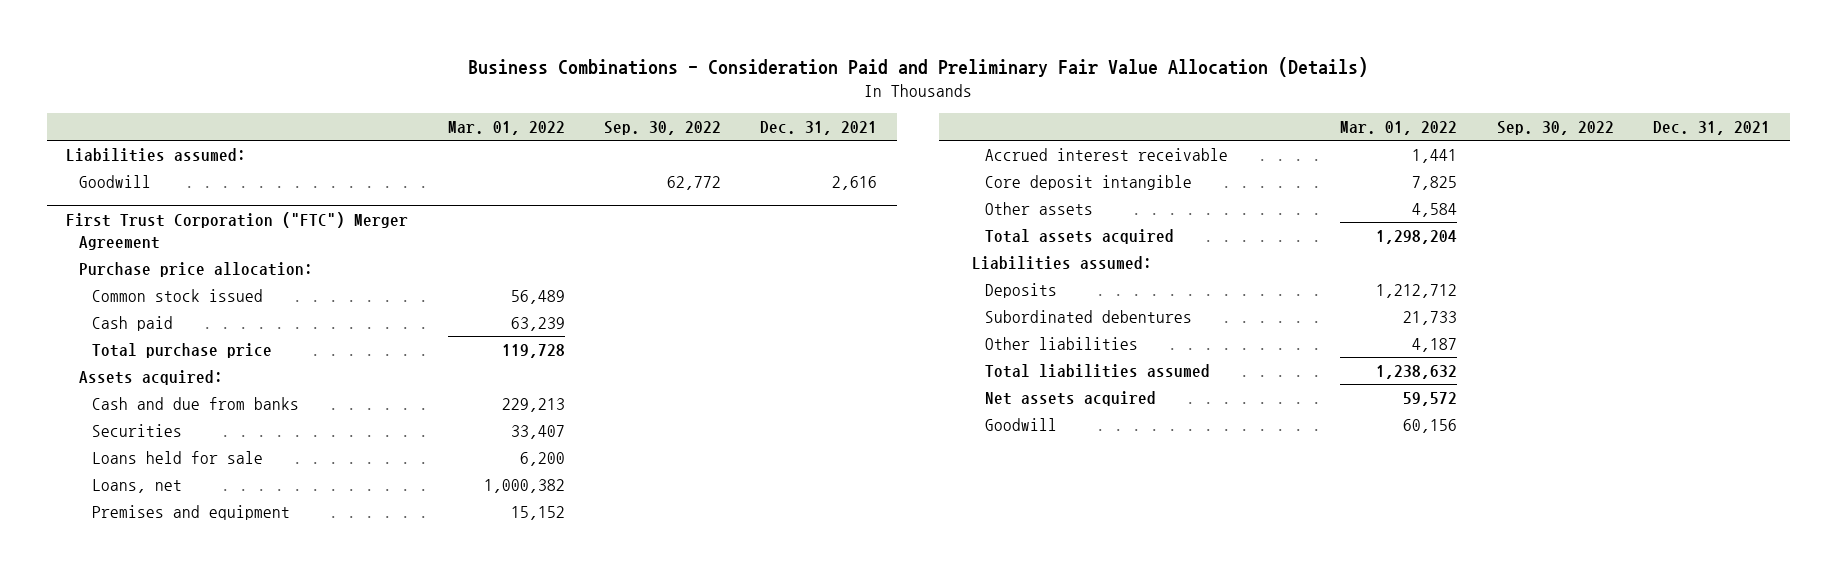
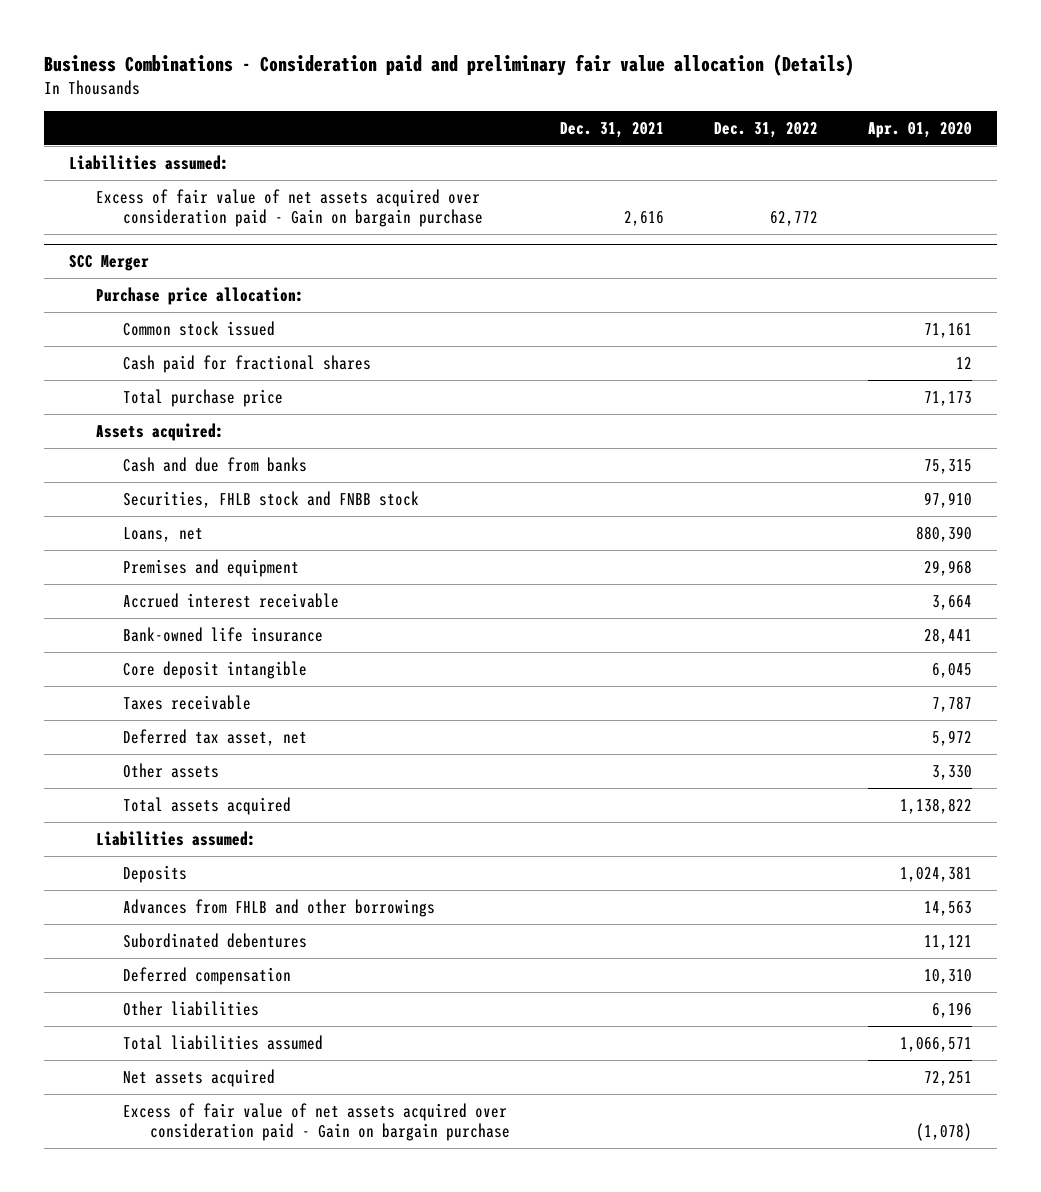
[468,57,1369,78] Business Combinations - Consideration Paid and Preliminary Fair Value Allocation (Details) -> [43,53,854,76] Business Combinations - Consideration paid and preliminary fair value allocation (Details)
[447,121,565,136] Mar. 01, 2022 -> none
[603,121,721,136] Sep. 30, 2022 -> none
none -> [713,122,818,139] Dec. 31, 2022
none -> [867,122,972,139] Apr. 01, 2020
[66,211,409,250] First Trust Corporation ("FTC") Merger Agreement -> none
[79,261,314,277] Purchase price allocation: -> none
[92,288,264,302] Common stock issued -> none
[92,315,174,331] Cash paid -> none
[92,342,273,358] Total purchase price -> none
[79,369,224,385] Assets acquired: -> none
[92,396,300,410] Cash and due from banks -> none
[92,423,183,437] Securities -> none
[92,450,264,464] Loans held for sale -> none
[92,478,183,493] Loans, net -> none
[92,504,291,520] Premises and equipment -> none
[985,147,1229,161] Accrued interest receivable -> none
[985,174,1193,190] Core deposit intangible -> none
[985,201,1094,215] Other assets -> none
[985,228,1175,244] Total assets acquired -> none
[972,255,1153,270] Liabilities assumed: -> none
[985,282,1058,298] Deposits -> none
[985,309,1193,323] Subordinated debentures -> none
[985,336,1139,350] Other liabilities -> none
[985,363,1211,378] Total liabilities assumed -> none
[985,390,1157,406] Net assets acquired -> none
[985,417,1058,431] Goodwill -> none
[79,174,152,188] Goodwill -> [95,188,484,227] Excess of fair value of net assets acquired over consideration paid - Gain on bargain purchase
none -> [68,254,149,271] SCC Merger
none -> [95,286,304,305] Purchase price allocation:
none -> [123,320,276,336] Common stock issued
none -> [123,354,372,373] Cash paid for fractional shares
none -> [123,388,284,407] Total purchase price
none -> [95,422,224,441] Assets acquired:
none -> [123,456,308,472] Cash and due from banks
none -> [123,490,420,508] Securities, FHLB stock and FNBB stock
none -> [123,526,204,542] Loans, net
none -> [123,558,300,577] Premises and equipment
none -> [123,592,340,608] Accrued interest receivable
none -> [123,626,324,642] Bank-owned life insurance
none -> [123,660,308,679] Core deposit intangible
none -> [123,694,252,710] Taxes receivable
none -> [123,728,308,746] Deferred tax asset, net
none -> [123,762,220,778] Other assets
none -> [123,796,292,815] Total assets acquired
none -> [95,830,256,846] Liabilities assumed:
none -> [123,864,188,883] Deposits
none -> [123,898,436,917] Advances from FHLB and other borrowings
none -> [123,932,308,948] Subordinated debentures
none -> [123,966,292,985] Deferred compensation
none -> [123,1000,260,1016] Other liabilities
none -> [123,1034,324,1050] Total liabilities assumed
none -> [123,1068,276,1087] Net assets acquired
none -> [123,1102,511,1141] Excess of fair value of net assets acquired over consideration paid - Gain on bargain purchase

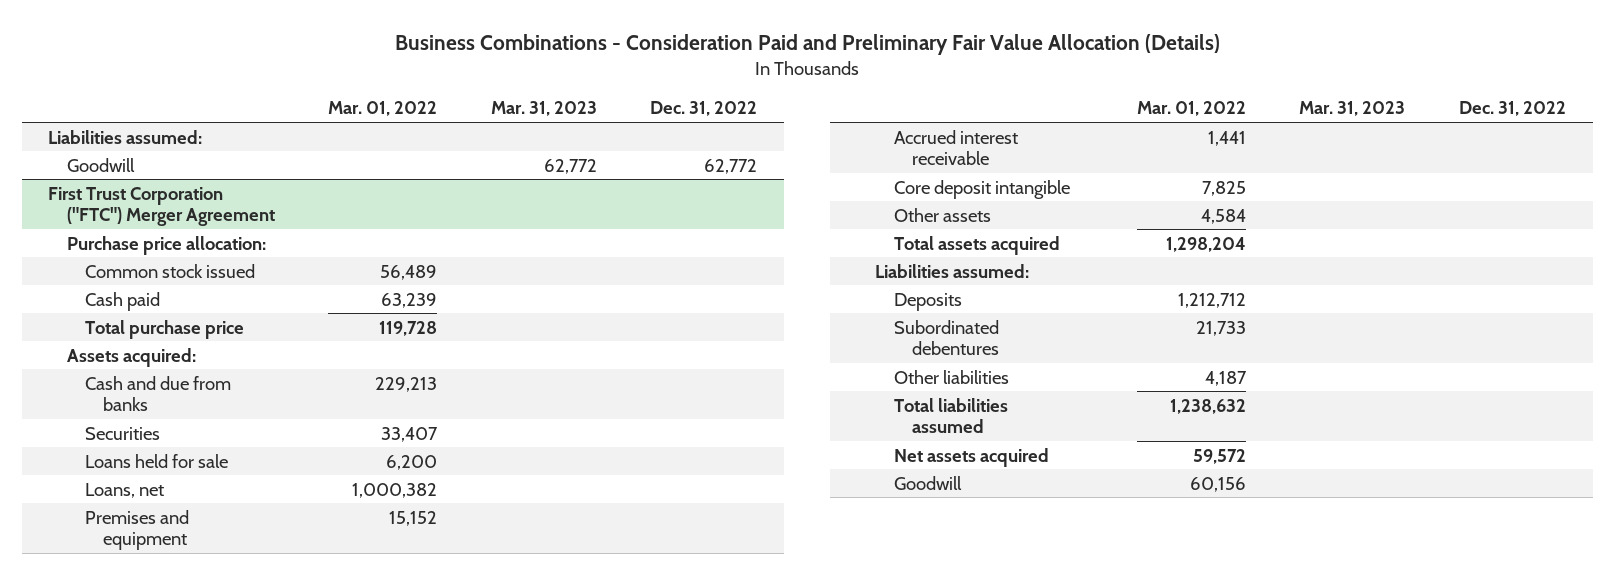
[43,53,854,76] Business Combinations - Consideration paid and preliminary fair value allocation (Details) -> [395,34,1221,56] Business Combinations - Consideration Paid and Preliminary Fair Value Allocation (Details)
[560,122,665,139] Dec. 31, 2021 -> none
[867,122,972,139] Apr. 01, 2020 -> none
none -> [328,101,438,117] Mar. 01, 2022
none -> [490,101,597,117] Mar. 31, 2023
[68,254,149,271] SCC Merger -> none
[95,286,304,305] Purchase price allocation: -> none
[123,320,276,336] Common stock issued -> none
[123,354,372,373] Cash paid for fractional shares -> none
[123,388,284,407] Total purchase price -> none
[95,422,224,441] Assets acquired: -> none
[123,456,308,472] Cash and due from banks -> none
[123,490,420,508] Securities, FHLB stock and FNBB stock -> none
[123,526,204,542] Loans, net -> none
[123,558,300,577] Premises and equipment -> none
[123,592,340,608] Accrued interest receivable -> none
[123,626,324,642] Bank-owned life insurance -> none
[123,660,308,679] Core deposit intangible -> none
[123,694,252,710] Taxes receivable -> none
[123,728,308,746] Deferred tax asset, net -> none
[123,762,220,778] Other assets -> none
[123,796,292,815] Total assets acquired -> none
[95,830,256,846] Liabilities assumed: -> none
[123,864,188,883] Deposits -> none
[123,898,436,917] Advances from FHLB and other borrowings -> none
[123,932,308,948] Subordinated debentures -> none
[123,966,292,985] Deferred compensation -> none
[123,1000,260,1016] Other liabilities -> none
[123,1034,324,1050] Total liabilities assumed -> none
[123,1068,276,1087] Net assets acquired -> none
[123,1102,511,1141] Excess of fair value of net assets acquired over consideration paid - Gain on bargain purchase -> none
[95,188,484,227] Excess of fair value of net assets acquired over consideration paid - Gain on bargain purchase -> [66,157,135,172] Goodwill
none -> [48,186,275,226] First Trust Corporation ("FTC") Merger Agreement
none -> [66,235,266,255] Purchase price allocation:
none -> [85,263,256,278] Common stock issued
none -> [85,291,161,311] Cash paid
none -> [85,319,245,339] Total purchase price
none -> [66,347,196,367] Assets acquired:
none -> [85,375,232,411] Cash and due from banks
none -> [85,426,161,440] Securities
none -> [85,453,229,468] Loans held for sale
none -> [85,482,165,498] Loans, net
none -> [85,509,190,550] Premises and equipment
none -> [893,129,1018,165] Accrued interest receivable
none -> [893,179,1070,199] Core deposit intangible
none -> [893,207,991,222] Other assets
none -> [893,235,1060,255] Total assets acquired
none -> [875,263,1030,278] Liabilities assumed:
none -> [893,292,962,311] Deposits
none -> [893,319,1000,355] Subordinated debentures
none -> [893,369,1009,384] Other liabilities
none -> [893,397,1008,433] Total liabilities assumed
none -> [893,447,1049,467] Net assets acquired
none -> [893,475,962,490] Goodwill

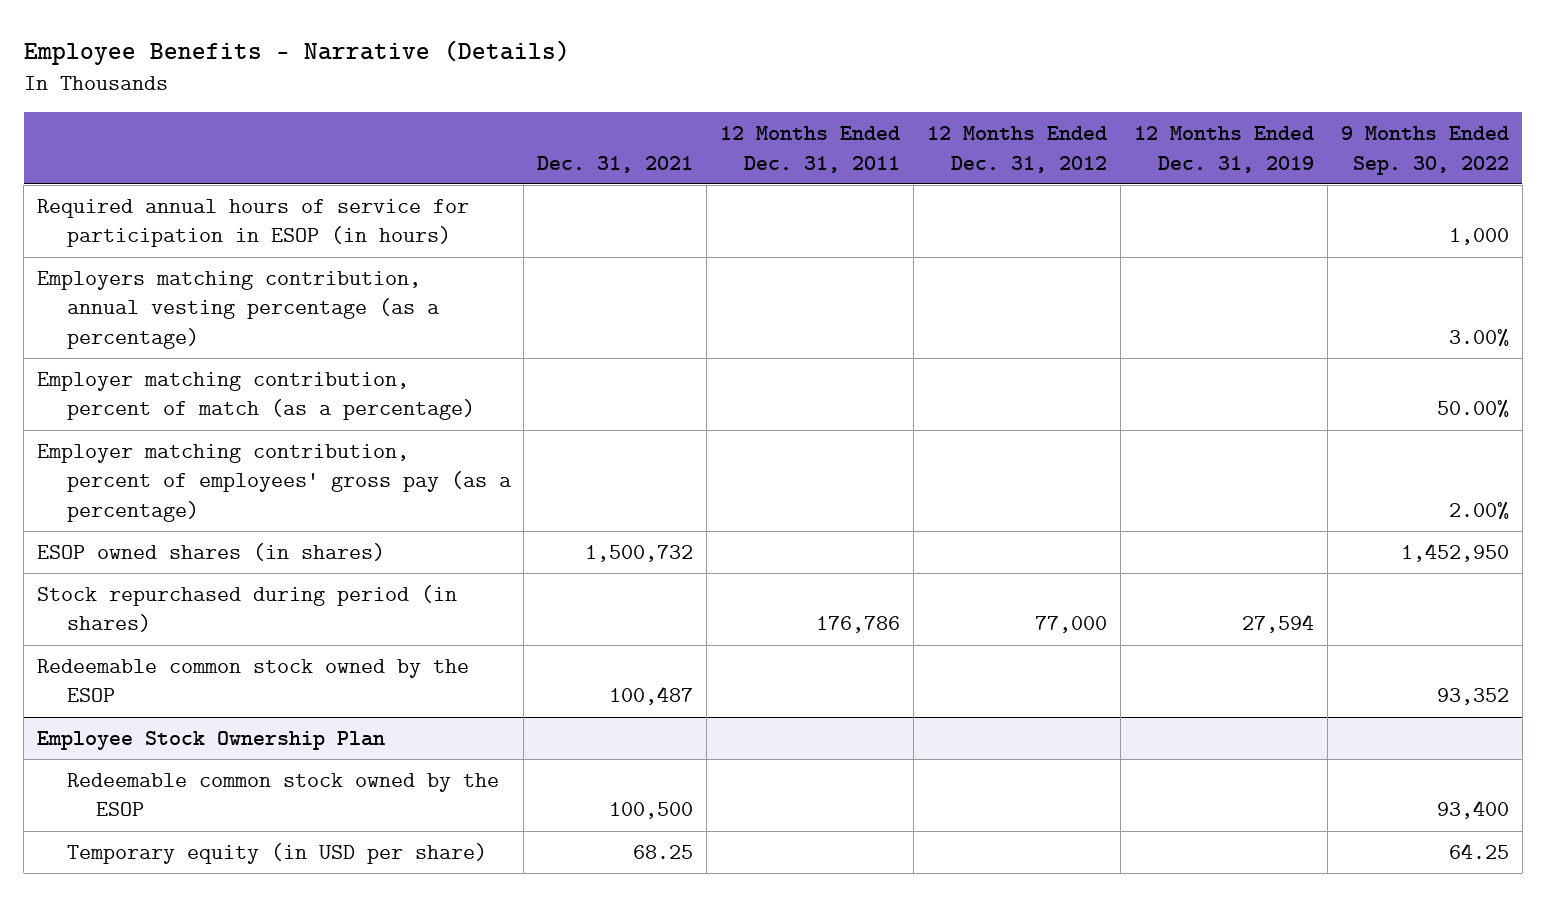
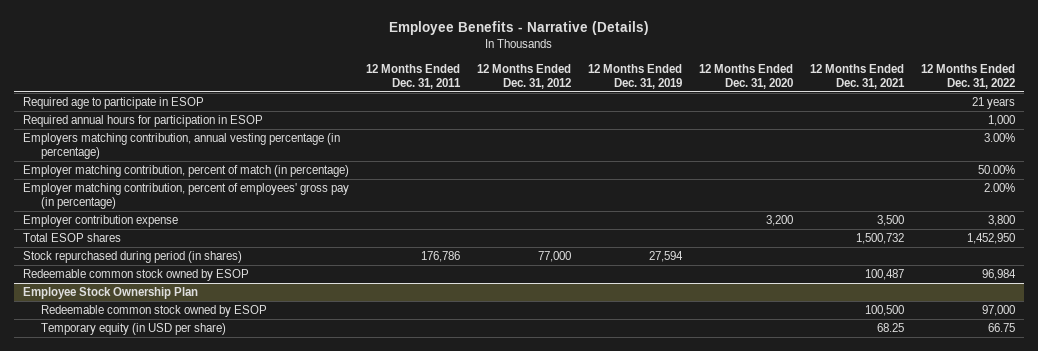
[537,155,694,173] Dec. 31, 2021 -> none
[1340,126,1509,175] 9 Months Ended Sep. 30, 2022 -> none
none -> [699,63,794,89] 12 Months Ended Dec. 31, 2020
none -> [810,63,906,89] 12 Months Ended Dec. 31, 2021
none -> [921,63,1016,89] 12 Months Ended Dec. 31, 2022
none -> [22,96,204,109] Required age to participate in ESOP
[37,199,470,248] Required annual hours of service for participation in ESOP (in hours) -> [22,114,263,127] Required annual hours for participation in ESOP
[37,271,440,349] Employers matching contribution, annual vesting percentage (as a percentage) -> [22,132,340,159] Employers matching contribution, annual vesting percentage (in percentage)
[37,372,475,421] Employer matching contribution, percent of match (as a percentage) -> [22,164,349,177] Employer matching contribution, percent of match (in percentage)
[37,444,512,522] Employer matching contribution, percent of employees' gross pay (as a percentage) -> [22,182,349,209] Employer matching contribution, percent of employees' gross pay (in percentage)
none -> [22,214,178,227] Employer contribution expense
[37,543,386,562] ESOP owned shares (in shares) -> [22,232,121,242] Total ESOP shares
[37,659,470,703] Redeemable common stock owned by the ESOP -> [22,268,249,281] Redeemable common stock owned by ESOP
[66,773,499,817] Redeemable common stock owned by the ESOP -> [40,304,267,317] Redeemable common stock owned by ESOP

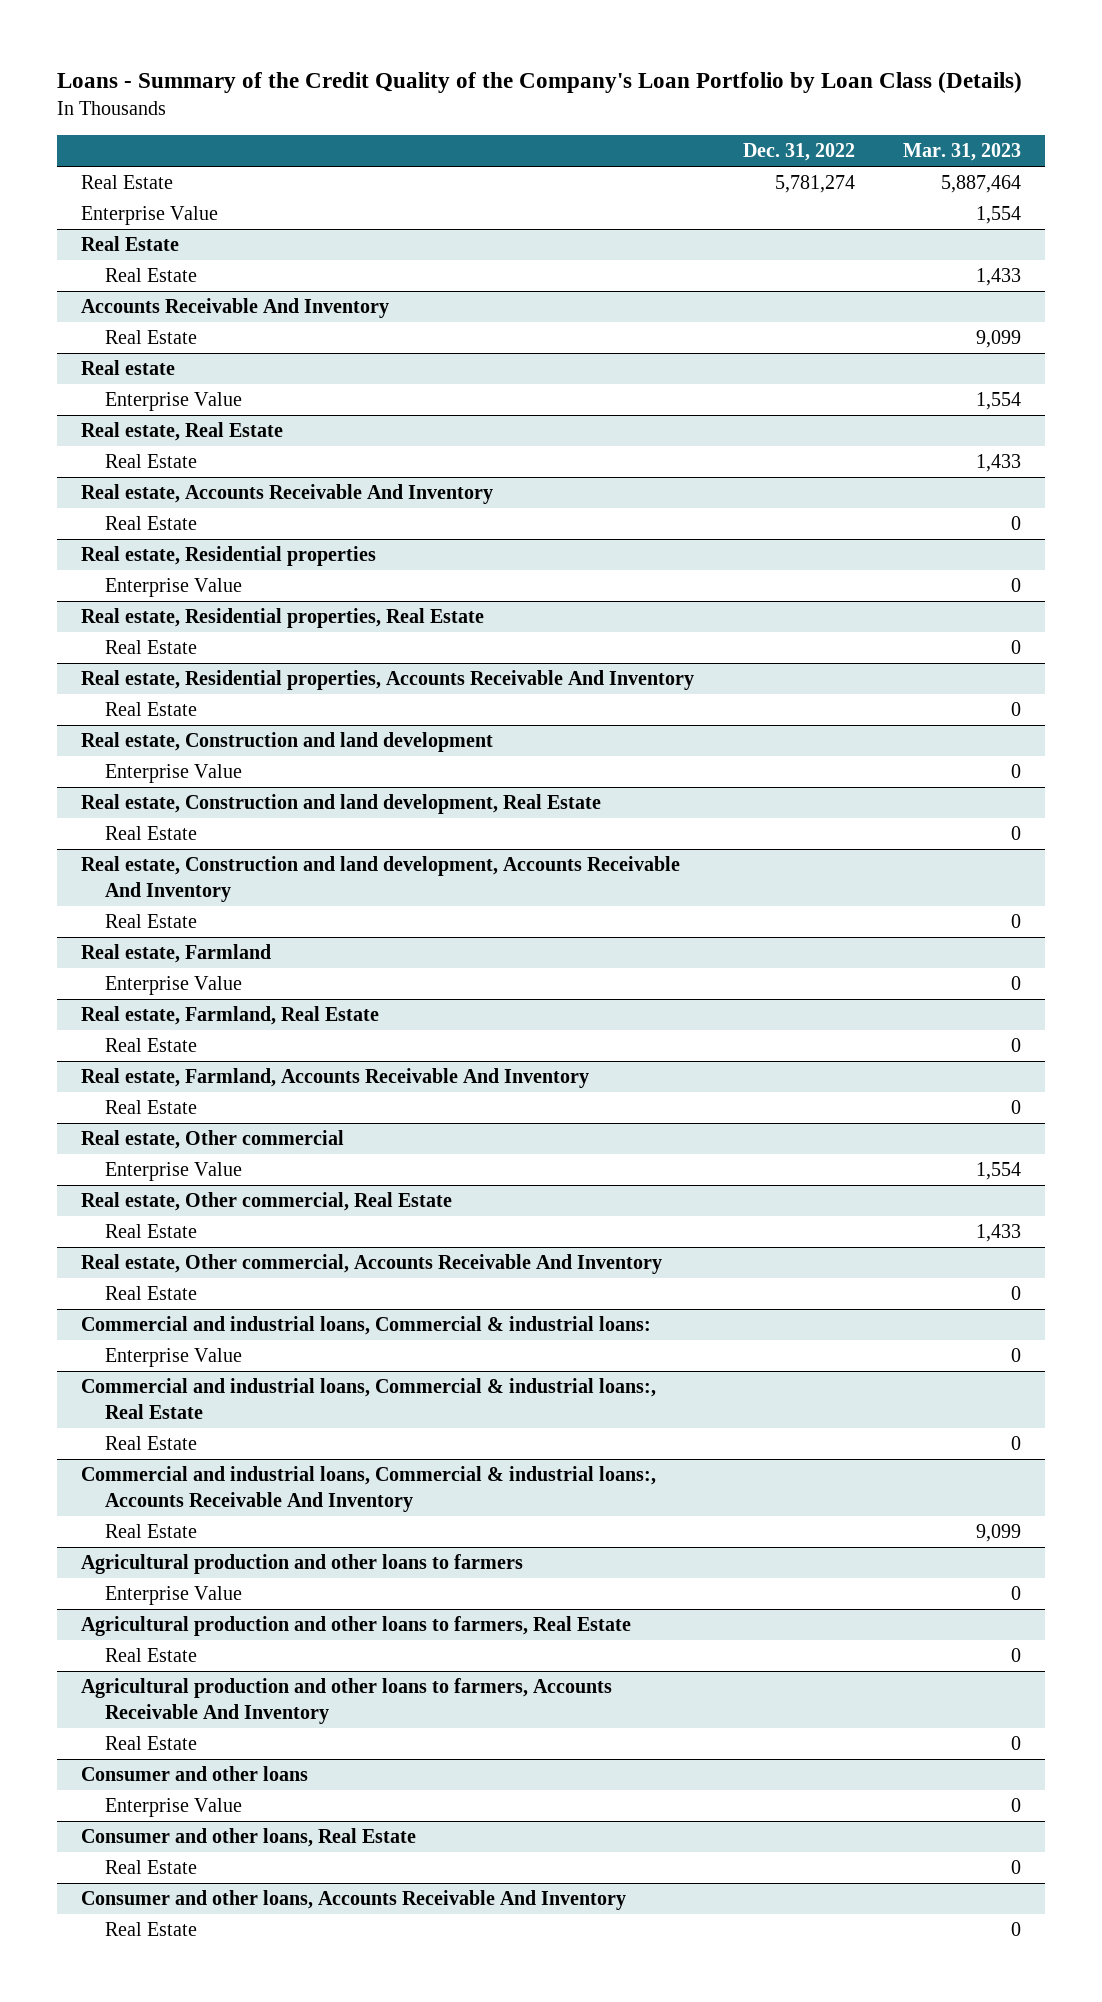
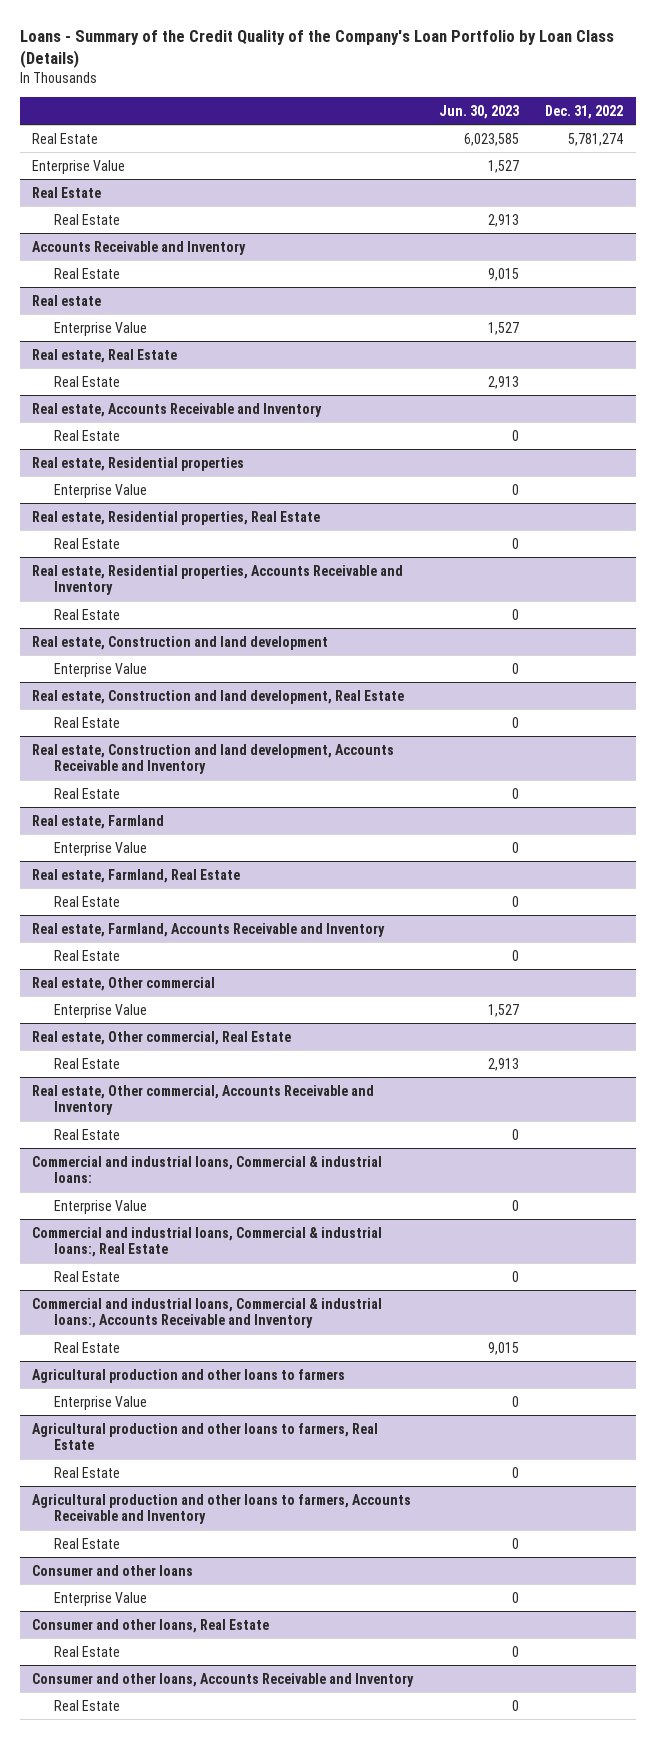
[902,143,1021,162] Mar. 31, 2023 -> none
none -> [439,104,520,119] Jun. 30, 2023
[81,298,390,319] Accounts Receivable And Inventory -> [32,240,247,255] Accounts Receivable and Inventory
[81,484,494,505] Real estate, Accounts Receivable And Inventory -> [32,402,323,417] Real estate, Accounts Receivable and Inventory
[81,670,695,691] Real estate, Residential properties, Accounts Receivable And Inventory -> [32,564,404,596] Real estate, Residential properties, Accounts Receivable and Inventory
[81,856,681,902] Real estate, Construction and land development, Accounts Receivable And Inventory -> [32,743,395,775] Real estate, Construction and land development, Accounts Receivable and Inventory
[81,1068,590,1089] Real estate, Farmland, Accounts Receivable And Inventory -> [32,922,386,937] Real estate, Farmland, Accounts Receivable and Inventory
[81,1254,663,1275] Real estate, Other commercial, Accounts Receivable And Inventory -> [32,1084,375,1116] Real estate, Other commercial, Accounts Receivable and Inventory
[81,1466,657,1512] Commercial and industrial loans, Commercial & industrial loans:, Accounts Receivable And Inventory -> [32,1297,383,1329] Commercial and industrial loans, Commercial & industrial loans:, Accounts Receivable and Inventory
[81,1678,613,1724] Agricultural production and other loans to farmers, Accounts Receivable And Inventory -> [32,1493,412,1525] Agricultural production and other loans to farmers, Accounts Receivable and Inventory
[81,1890,627,1911] Consumer and other loans, Accounts Receivable And Inventory -> [32,1672,415,1687] Consumer and other loans, Accounts Receivable and Inventory

